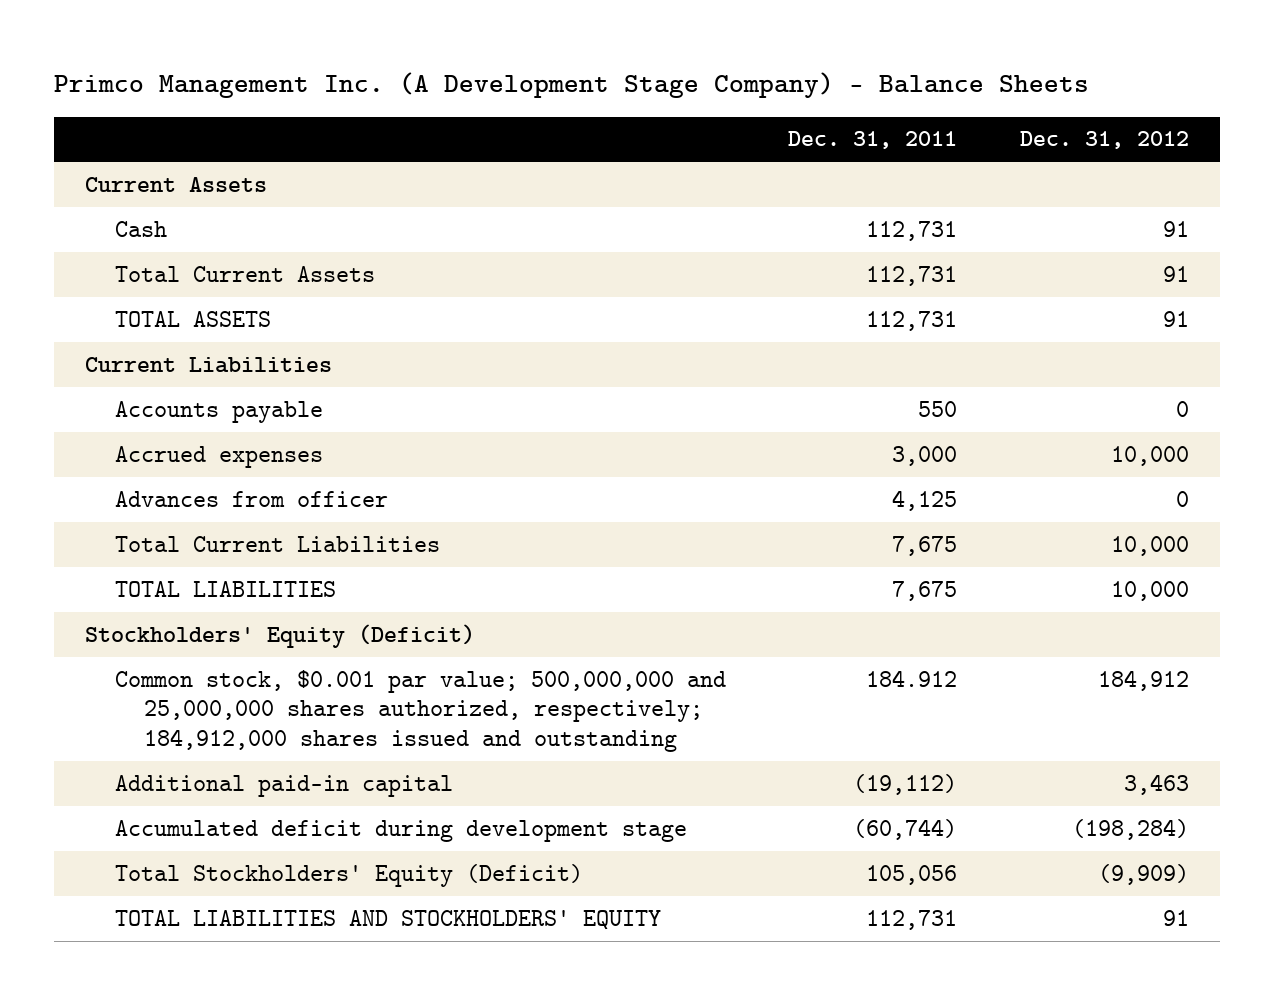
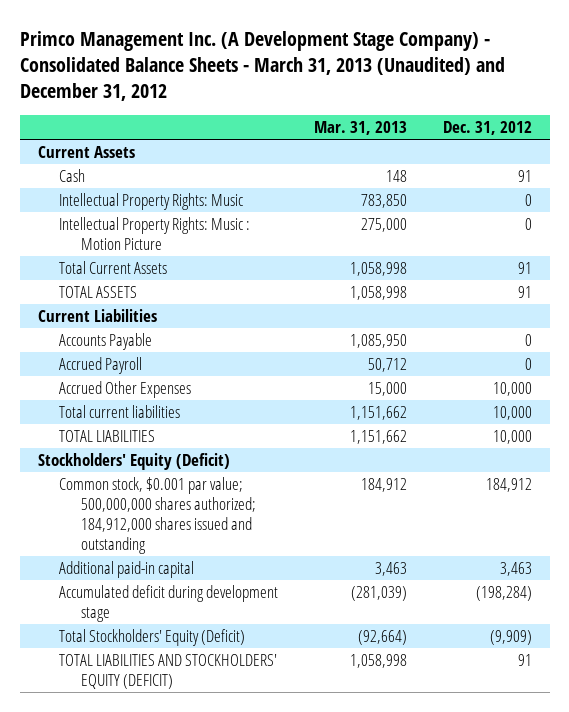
[53,72,1089,99] Primco Management Inc. (A Development Stage Company) - Balance Sheets -> [19,30,505,102] Primco Management Inc. (A Development Stage Company) - Consolidated Balance Sheets - March 31, 2013 (Unaudited) and December 31, 2012
[788,131,958,150] Dec. 31, 2011 -> none
none -> [313,121,407,136] Mar. 31, 2013
none -> [59,193,244,211] Intellectual Property Rights: Music
none -> [59,217,251,250] Intellectual Property Rights: Music : Motion Picture
[114,490,388,507] Advances from officer -> none
[114,400,323,423] Accounts payable -> [59,333,153,351] Accounts Payable
none -> [59,357,143,375] Accrued Payroll
[114,445,323,468] Accrued expenses -> [59,381,192,399] Accrued Other Expenses
[114,535,440,552] Total Current Liabilities -> [59,405,181,419] Total current liabilities
[114,669,726,752] Common stock, $0.001 par value; 500,000,000 and 25,000,000 shares authorized, respectively; 184,912,000 shares issued and outstanding -> [59,477,256,554] Common stock, $0.001 par value; 500,000,000 shares authorized; 184,912,000 shares issued and outstanding
[114,909,661,930] TOTAL LIABILITIES AND STOCKHOLDERS' EQUITY -> [59,654,278,689] TOTAL LIABILITIES AND STOCKHOLDERS' EQUITY (DEFICIT)

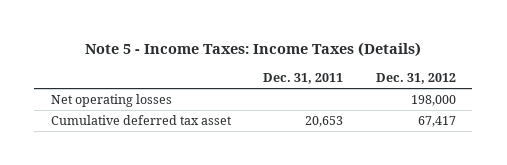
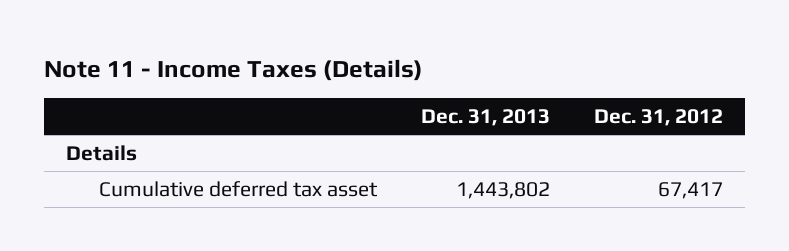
[85,42,422,58] Note 5 - Income Taxes: Income Taxes (Details) -> [43,58,423,81] Note 11 - Income Taxes (Details)
[263,73,344,85] Dec. 31, 2011 -> none
none -> [421,109,551,127] Dec. 31, 2013
[50,94,172,108] Net operating losses -> none
none -> [65,144,137,161] Details

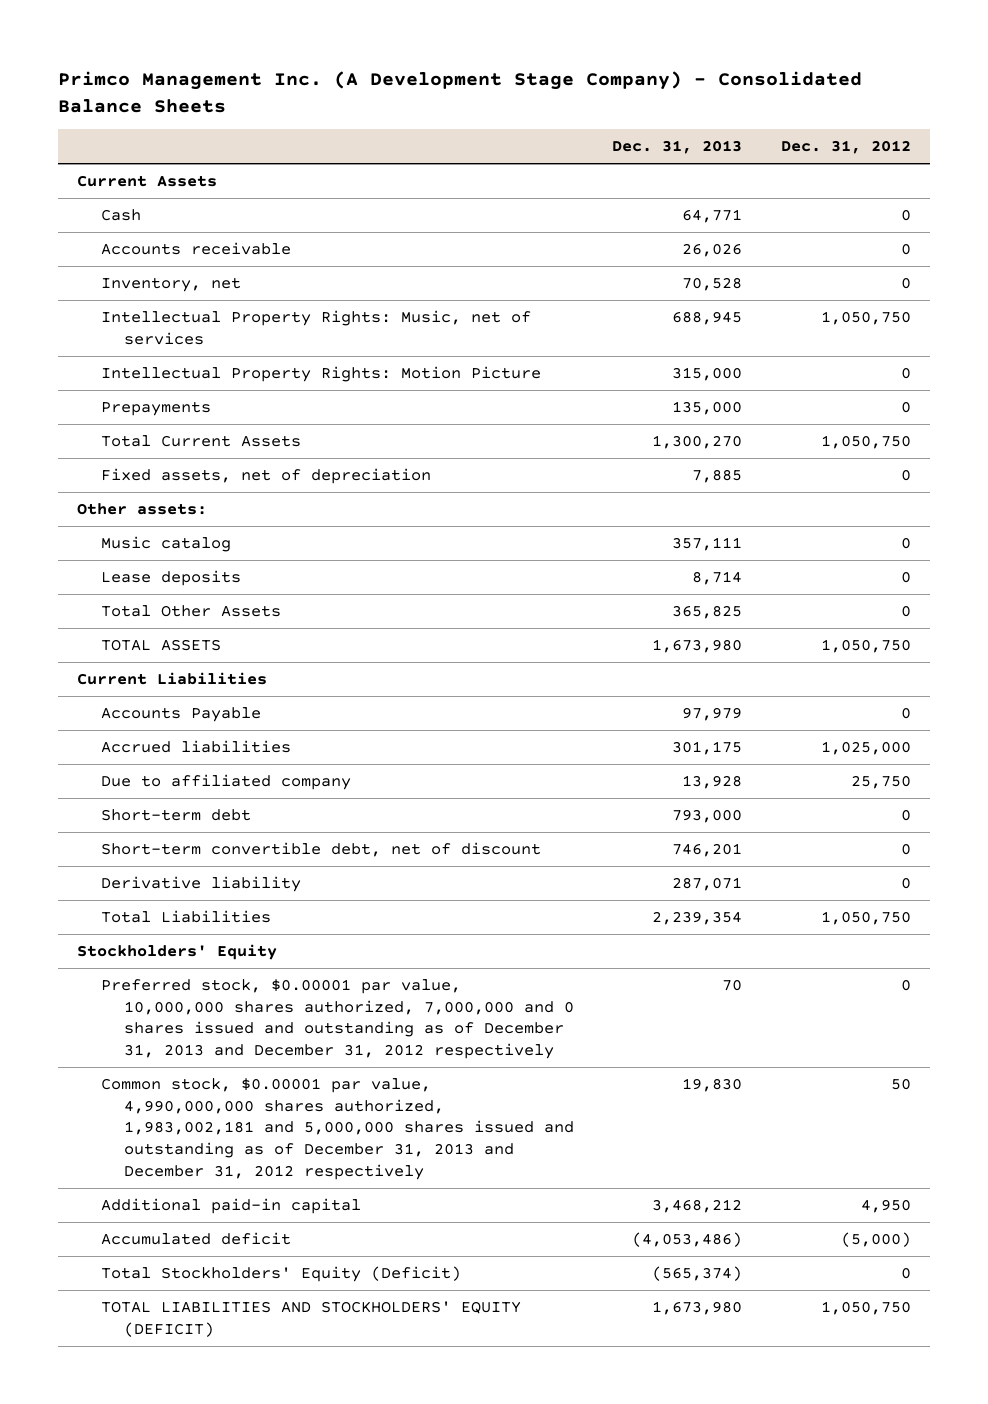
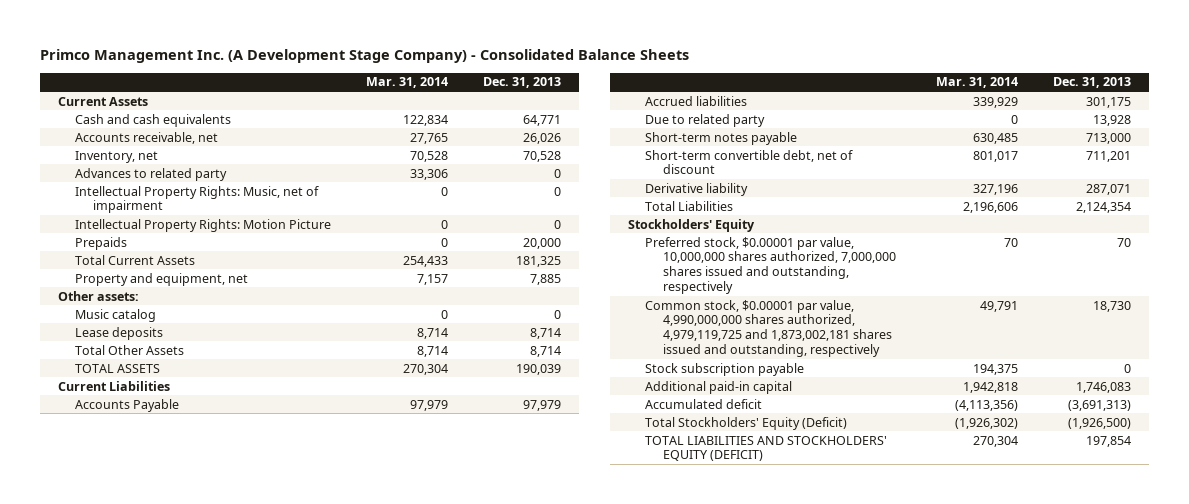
[780,140,911,155] Dec. 31, 2012 -> none
none -> [366,77,449,89] Mar. 31, 2014
[100,209,141,222] Cash -> [75,113,232,127] Cash and cash equivalents
[100,242,291,256] Accounts receivable -> [75,131,219,144] Accounts receivable, net
[100,401,211,417] Prepayments -> none
none -> [75,167,228,181] Advances to related party
[100,310,531,345] Intellectual Property Rights: Music, net of services -> [75,185,320,214] Intellectual Property Rights: Music, net of impairment
[672,311,743,326] 688,945 -> [554,186,562,196] 0
[672,367,743,382] 315,000 -> [554,219,562,229] 0
none -> [75,236,128,250] Prepaids
[652,435,743,450] 1,300,270 -> [516,255,562,267] 181,325
[100,468,431,485] Fixed assets, net of depreciation -> [75,272,249,286] Property and equipment, net
[672,537,743,552] 357,111 -> [554,309,562,319] 0
[672,605,743,620] 365,825 -> [530,345,562,357] 8,714
[652,639,743,654] 1,673,980 -> [516,363,562,375] 190,039
[100,809,251,822] Short-term debt -> none
[100,774,351,791] Due to affiliated company -> [645,113,766,127] Due to related party
none -> [645,131,798,145] Short-term notes payable
[672,843,743,858] 746,201 -> [1086,150,1132,162] 711,201
[652,911,743,926] 2,239,354 -> [1076,201,1132,213] 2,124,354
[100,979,575,1060] Preferred stock, $0.00001 par value, 10,000,000 shares authorized, 7,000,000 and 0 shares issued and outstanding as of December 31, 2013 and December 31, 2012 respectively -> [645,236,896,294] Preferred stock, $0.00001 par value, 10,000,000 shares authorized, 7,000,000 shares issued and outstanding, respectively
[100,1078,575,1180] Common stock, $0.00001 par value, 4,990,000,000 shares authorized, 1,983,002,181 and 5,000,000 shares issued and outstanding as of December 31, 2013 and December 31, 2012 respectively -> [645,299,892,357] Common stock, $0.00001 par value, 4,990,000,000 shares authorized, 4,979,119,725 and 1,873,002,181 shares issued and outstanding, respectively
[682,1078,743,1093] 19,830 -> [1093,300,1132,312] 18,730
none -> [645,362,805,376] Stock subscription payable
[652,1199,743,1214] 3,468,212 -> [1076,381,1132,393] 1,746,083
[632,1232,743,1248] (4,053,486) -> [1068,399,1132,411] (3,691,313)
[652,1266,743,1282] (565,374) -> [1068,417,1132,429] (1,926,500)
[652,1301,743,1316] 1,673,980 -> [1086,435,1132,447] 197,854

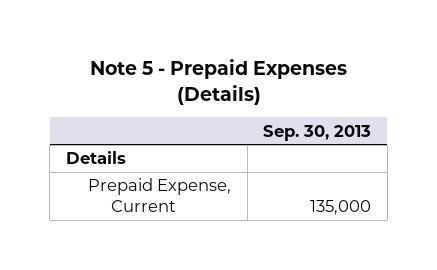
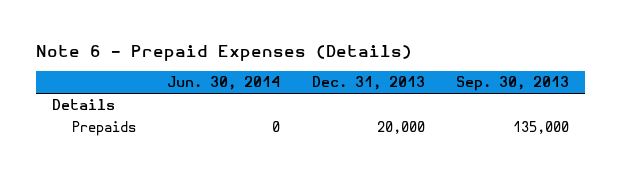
[89,59,347,105] Note 5 - Prepaid Expenses (Details) -> [35,45,412,62] Note 6 - Prepaid Expenses (Details)
none -> [167,76,281,91] Jun. 30, 2014
none -> [311,76,425,91] Dec. 31, 2013
[88,178,232,213] Prepaid Expense, Current -> [71,121,136,137] Prepaids

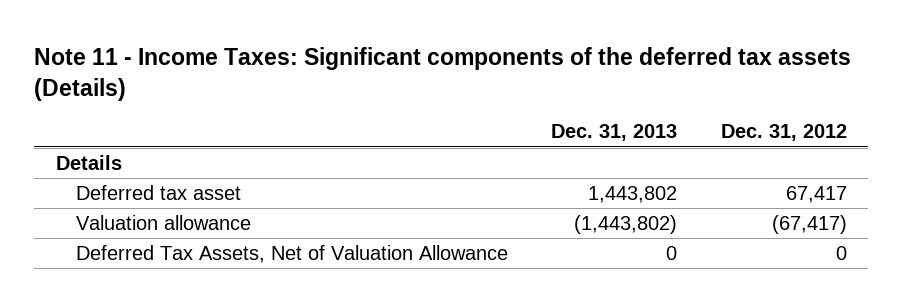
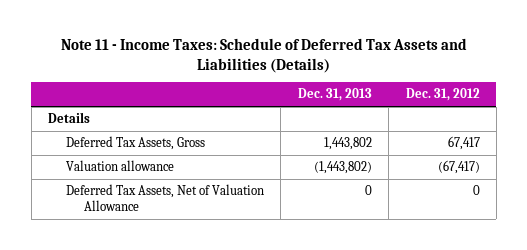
[34,47,852,102] Note 11 - Income Taxes: Significant components of the deferred tax assets (Details) -> [60,38,467,73] Note 11 - Income Taxes: Schedule of Deferred Tax Assets and Liabilities (Details)
[76,184,242,200] Deferred tax asset -> [65,136,205,151] Deferred Tax Assets, Gross

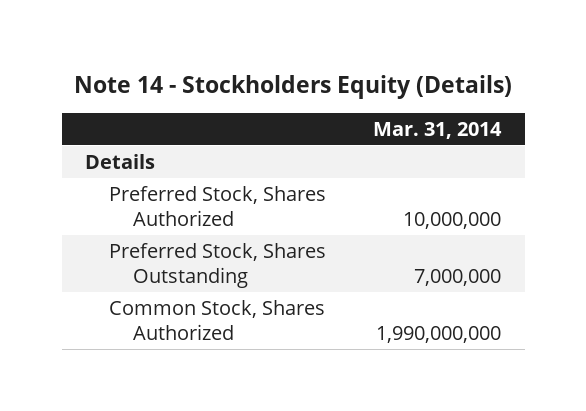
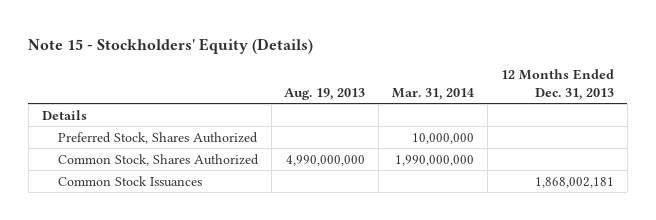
[74,74,513,99] Note 14 - Stockholders Equity (Details) -> [28,37,314,54] Note 15 - Stockholders' Equity (Details)
none -> [284,87,366,100] Aug. 19, 2013
none -> [500,69,614,100] 12 Months Ended Dec. 31, 2013
[108,243,326,288] Preferred Stock, Shares Outstanding -> none
none -> [57,175,202,187] Common Stock Issuances

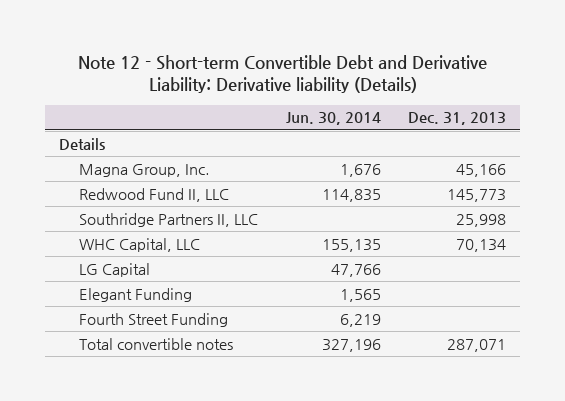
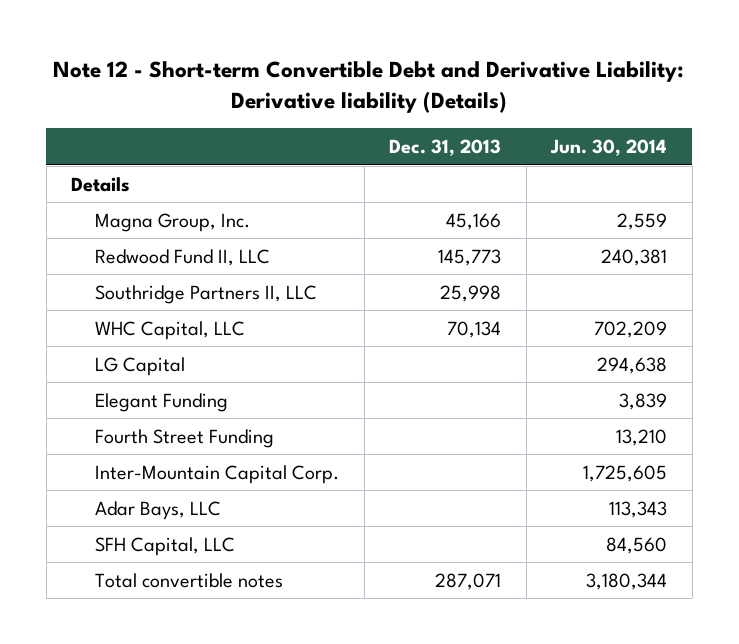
[339,163,381,177] 1,676 -> [617,212,668,230] 2,559
[321,188,381,202] 114,835 -> [601,248,668,266] 240,381
[321,238,381,252] 155,135 -> [594,320,668,338] 702,209
[330,263,381,277] 47,766 -> [597,356,668,374] 294,638
[339,288,381,302] 1,565 -> [619,392,668,410] 3,839
[339,313,381,327] 6,219 -> [616,428,668,446] 13,210
none -> [95,464,340,484] Inter-Mountain Capital Corp.
none -> [95,500,222,520] Adar Bays, LLC
none -> [95,536,236,556] SFH Capital, LLC
[321,338,381,352] 327,196 -> [586,572,668,590] 3,180,344

